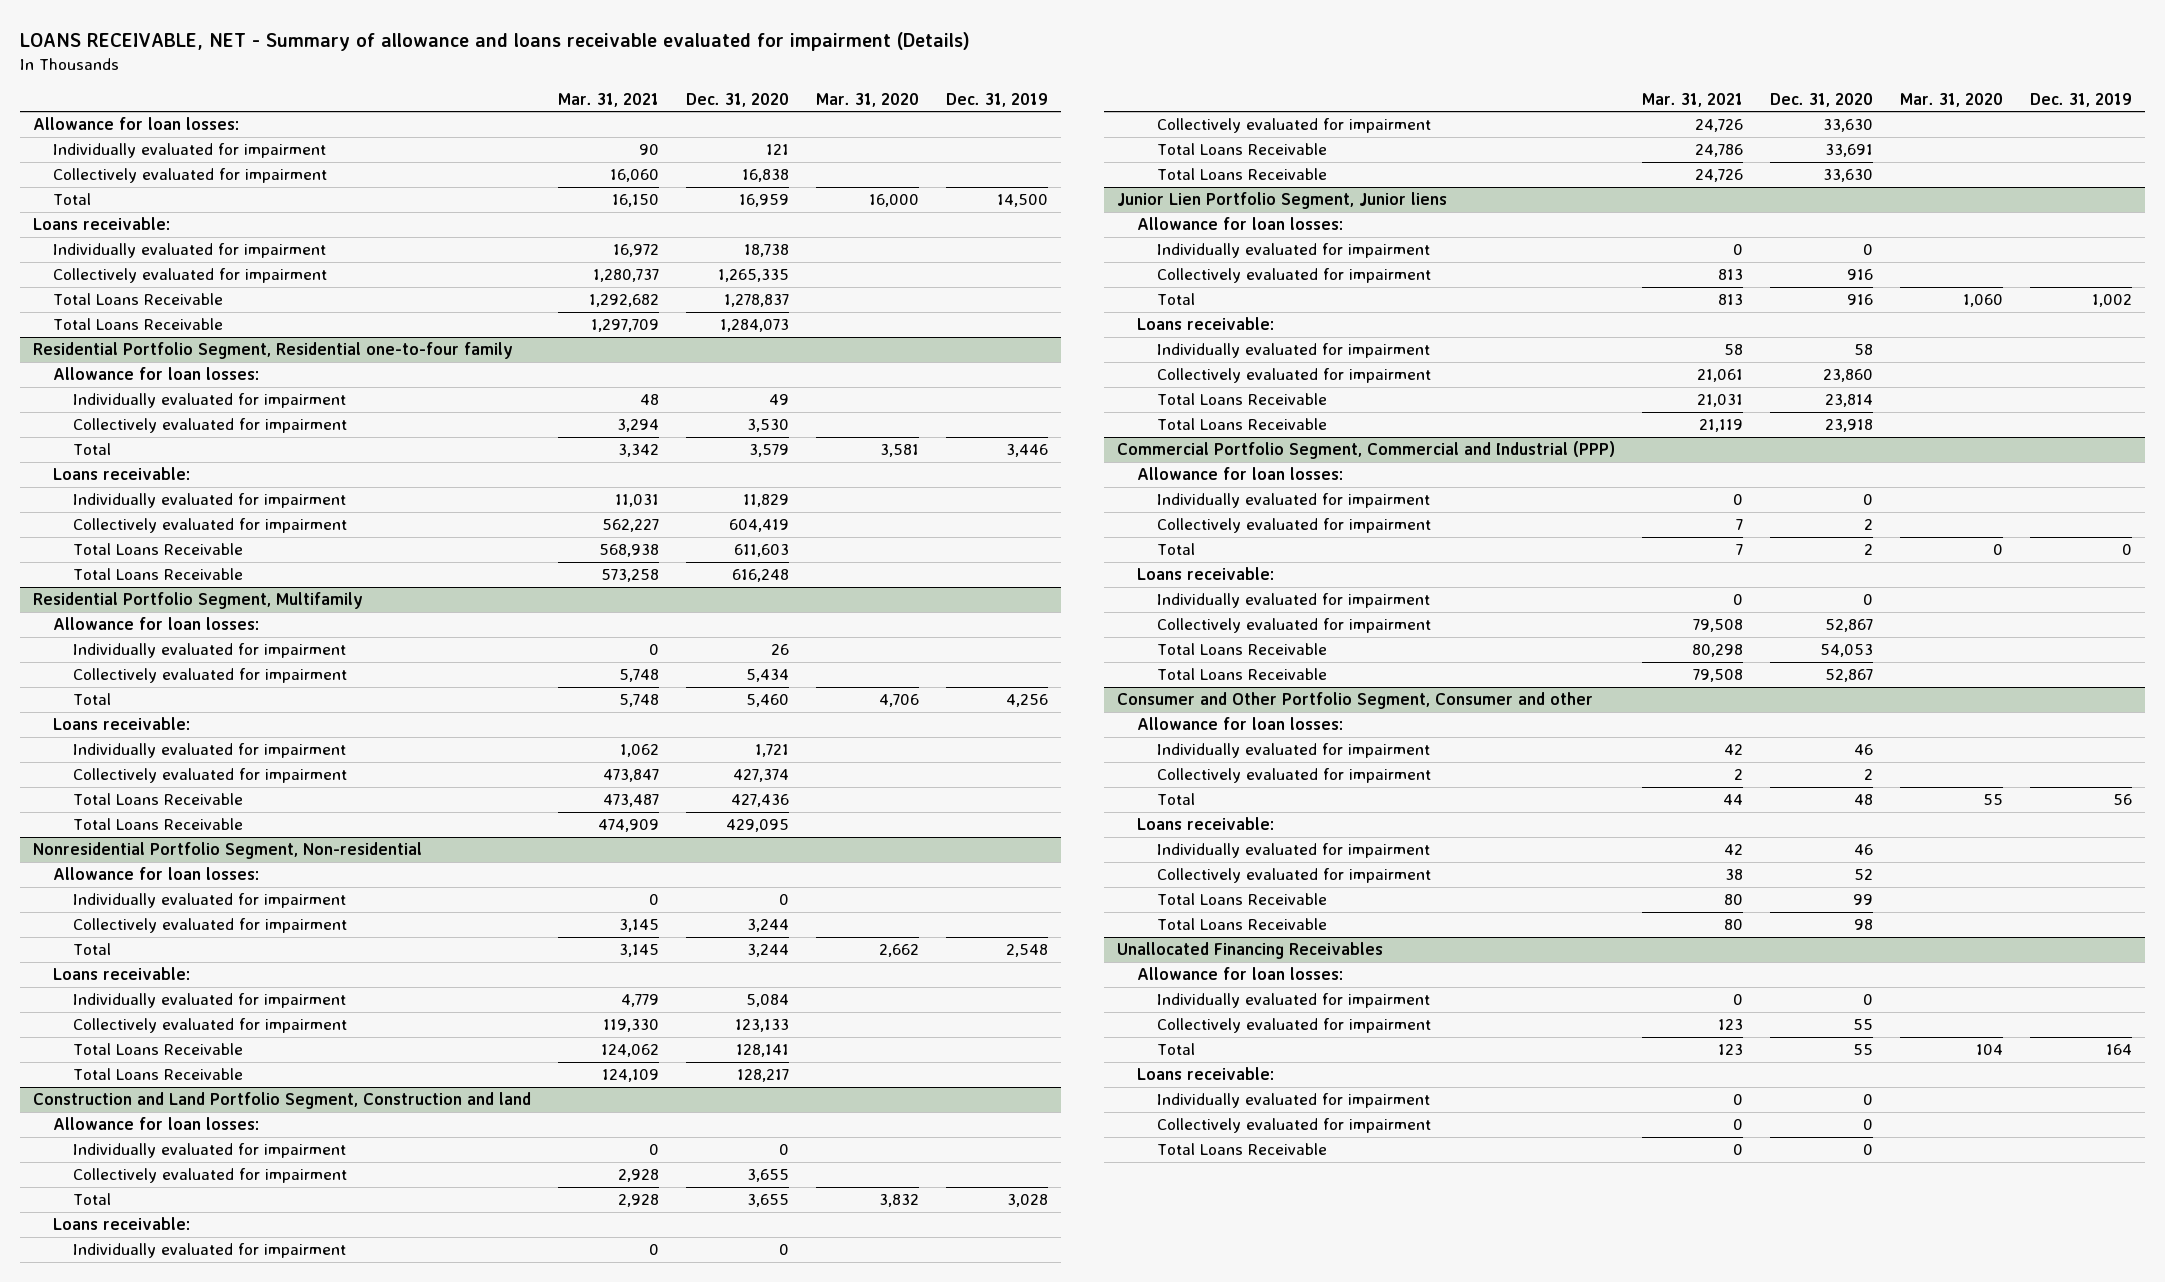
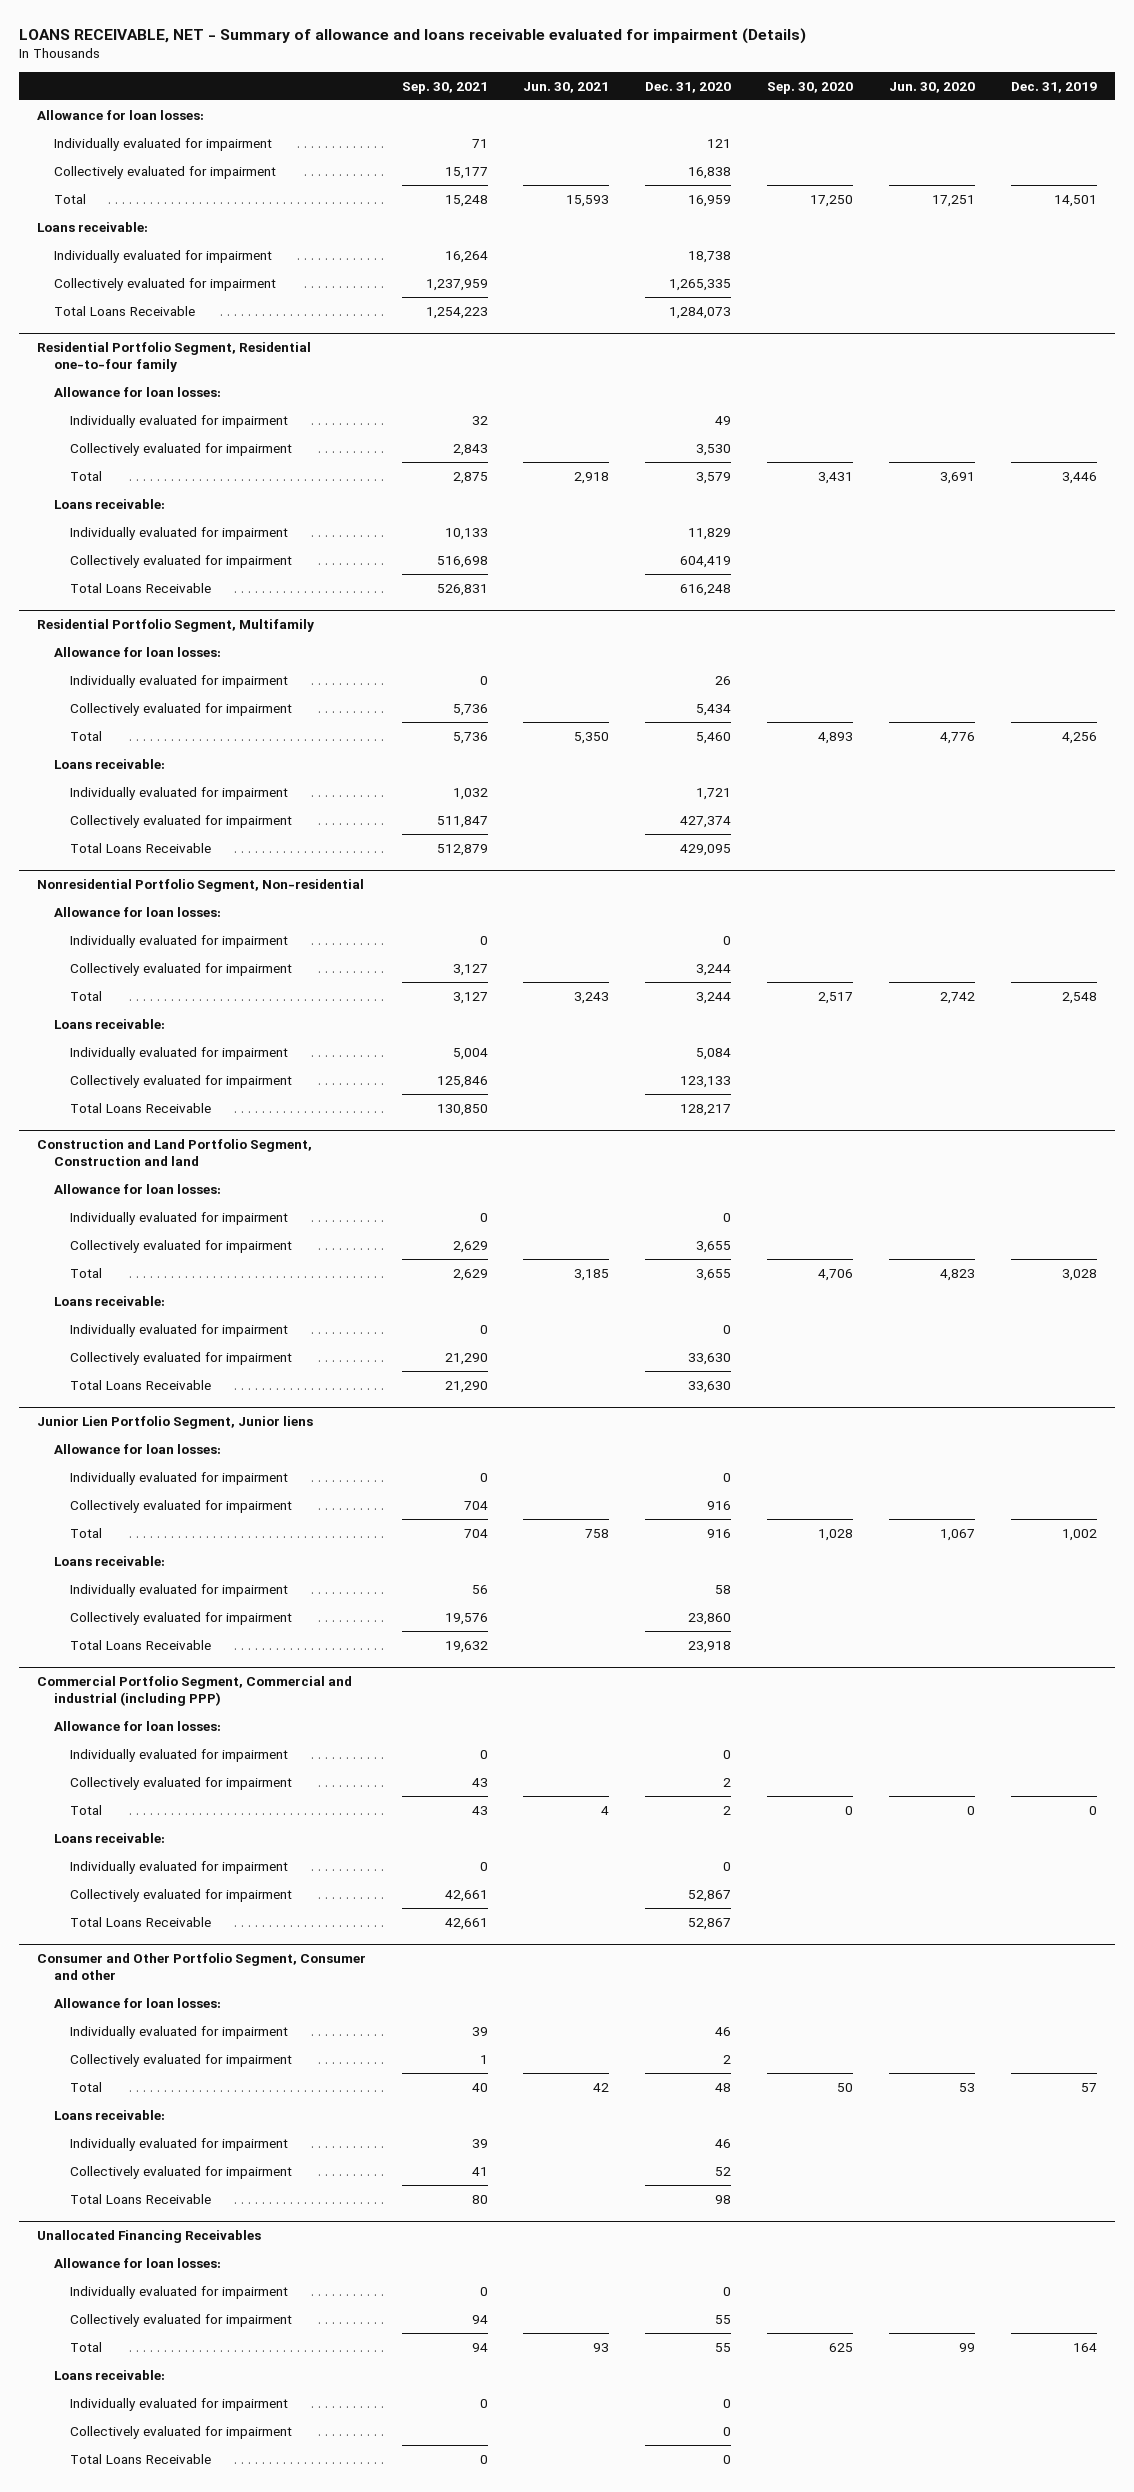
[558,92,660,107] Mar. 31, 2021 -> none
[815,92,919,107] Mar. 31, 2020 -> none
none -> [401,81,488,94] Sep. 30, 2021
none -> [523,81,610,93] Jun. 30, 2021
none -> [767,81,854,94] Sep. 30, 2020
none -> [888,81,975,93] Jun. 30, 2020
[996,194,1048,208] 14,500 -> [1053,194,1097,207] 14,501
[53,293,224,306] Total Loans Receivable -> none
[72,543,243,556] Total Loans Receivable -> none
[72,793,243,806] Total Loans Receivable -> none
[72,1043,243,1056] Total Loans Receivable -> none
[1156,143,1327,156] Total Loans Receivable -> none
[1156,393,1327,406] Total Loans Receivable -> none
[1117,441,1616,460] Commercial Portfolio Segment, Commercial and Industrial (PPP) -> [36,1676,352,1707] Commercial Portfolio Segment, Commercial and industrial (including PPP)
[1156,643,1327,656] Total Loans Receivable -> none
[2112,794,2132,806] 56 -> [1080,2082,1097,2092] 57
[1156,893,1327,906] Total Loans Receivable -> none

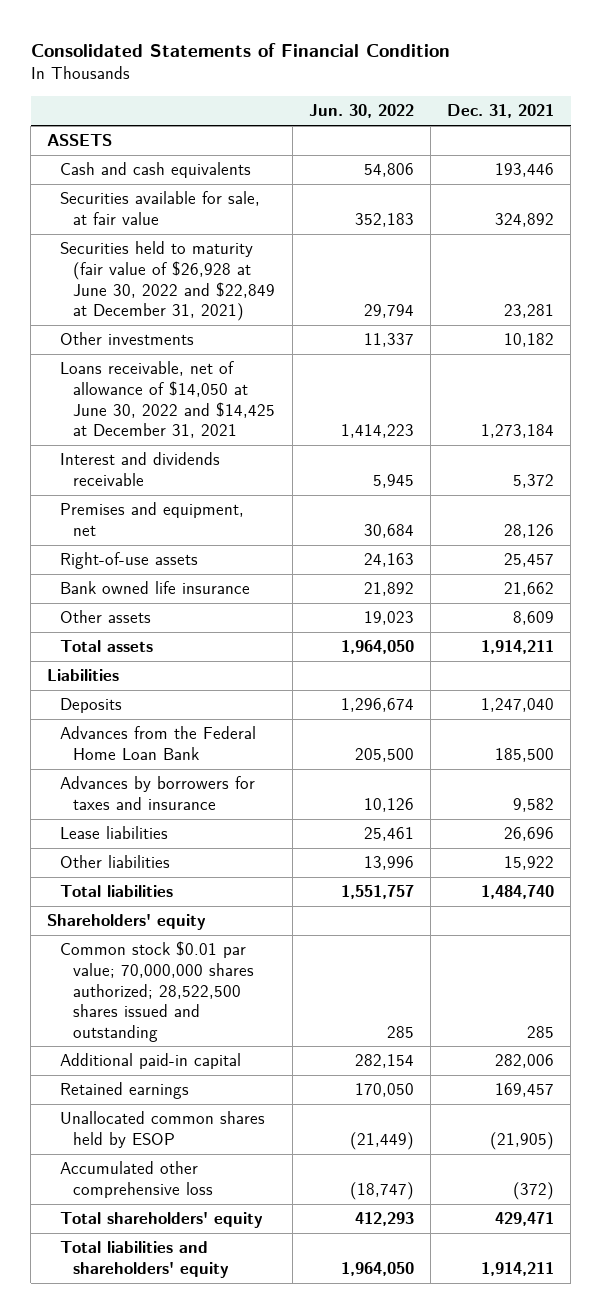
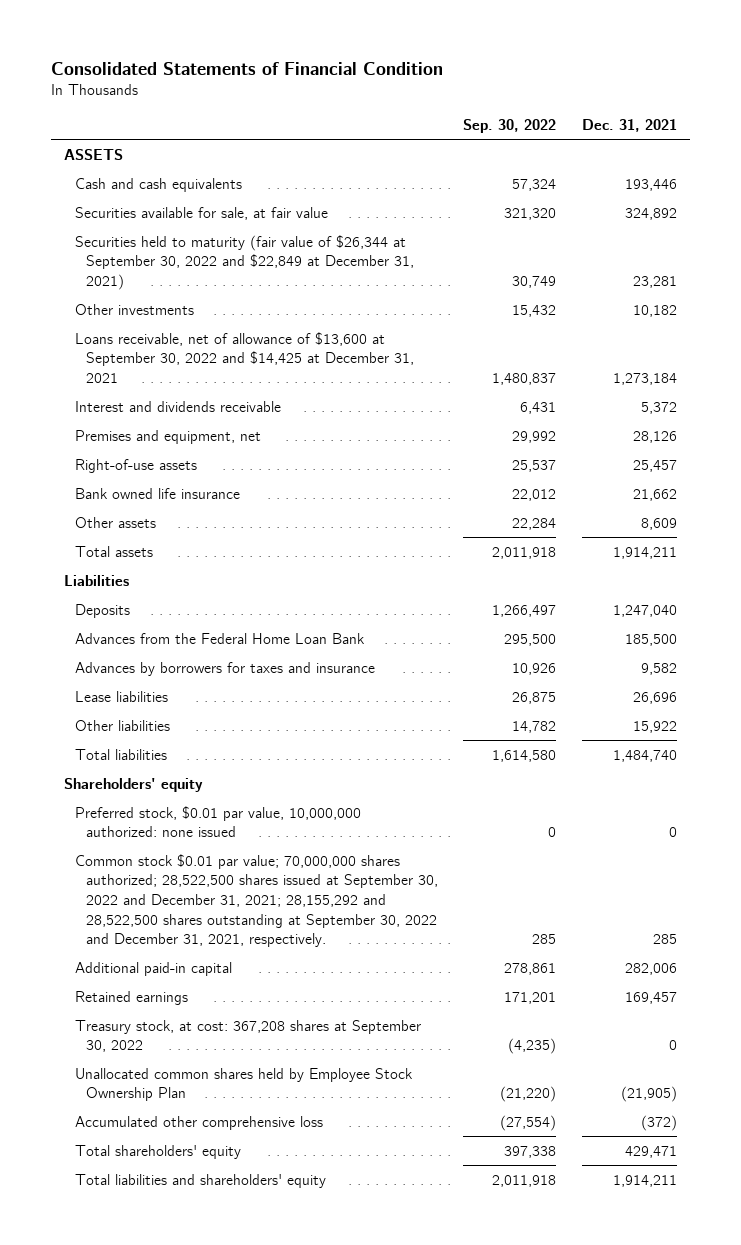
[308,104,414,119] Jun. 30, 2022 -> none
none -> [463,119,557,134] Sep. 30, 2022
[60,241,276,322] Securities held to maturity (fair value of $26,928 at June 30, 2022 and $22,849 at December 31, 2021) -> [74,234,414,290] Securities held to maturity (fair value of $26,344 at September 30, 2022 and $22,849 at December 31, 2021)
[60,361,276,439] Loans receivable, net of allowance of $14,050 at June 30, 2022 and $14,425 at December 31, 2021 -> [74,331,414,383] Loans receivable, net of allowance of $13,600 at September 30, 2022 and $14,425 at December 31, 2021
none -> [74,805,361,838] Preferred stock, $0.01 par value, 10,000,000 authorized: none issued
[60,941,255,1042] Common stock $0.01 par value; 70,000,000 shares authorized; 28,522,500 shares issued and outstanding -> [74,853,438,948] Common stock $0.01 par value; 70,000,000 shares authorized; 28,522,500 shares issued at September 30, 2022 and December 31, 2021; 28,155,292 and 28,522,500 shares outstanding at September 30, 2022 and December 31, 2021, respectively.
none -> [74,1019,421,1053] Treasury stock, at cost: 367,208 shares at September 30, 2022
[60,1111,266,1148] Unallocated common shares held by ESOP -> [74,1067,413,1102] Unallocated common shares held by Employee Stock Ownership Plan

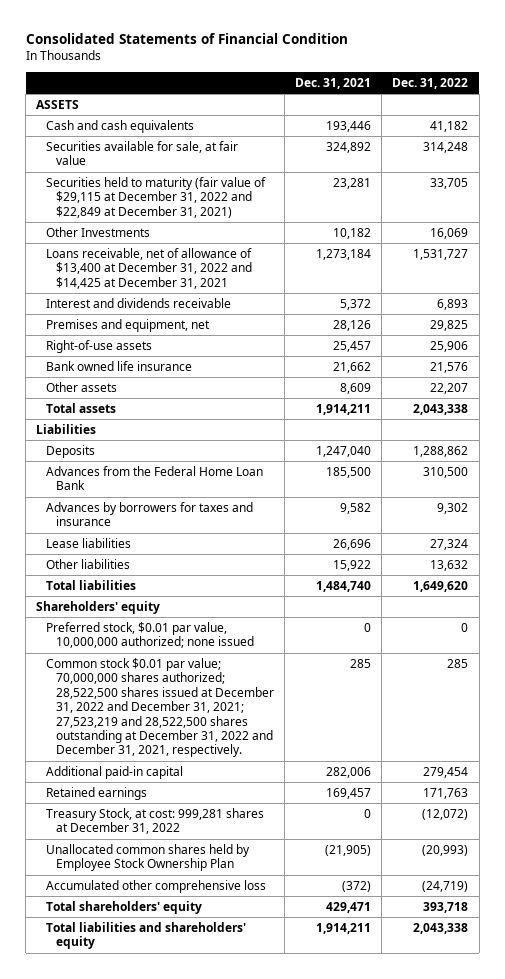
[463,119,557,134] Sep. 30, 2022 -> none
none -> [392,77,469,89] Dec. 31, 2022
[74,234,414,290] Securities held to maturity (fair value of $26,344 at September 30, 2022 and $22,849 at December 31, 2021) -> [46,176,267,218] Securities held to maturity (fair value of $29,115 at December 31, 2022 and $22,849 at December 31, 2021)
[74,303,194,315] Other investments -> [46,226,151,237] Other Investments
[74,331,414,383] Loans receivable, net of allowance of $13,600 at September 30, 2022 and $14,425 at December 31, 2021 -> [46,247,253,289] Loans receivable, net of allowance of $13,400 at December 31, 2022 and $14,425 at December 31, 2021
[74,805,361,838] Preferred stock, $0.01 par value, 10,000,000 authorized: none issued -> [46,621,254,649] Preferred stock, $0.01 par value, 10,000,000 authorized; none issued
[74,853,438,948] Common stock $0.01 par value; 70,000,000 shares authorized; 28,522,500 shares issued at September 30, 2022 and December 31, 2021; 28,155,292 and 28,522,500 shares outstanding at September 30, 2022 and December 31, 2021, respectively. -> [46,657,274,758] Common stock $0.01 par value; 70,000,000 shares authorized; 28,522,500 shares issued at December 31, 2022 and December 31, 2021; 27,523,219 and 28,522,500 shares outstanding at December 31, 2022 and December 31, 2021, respectively.
[74,1019,421,1053] Treasury stock, at cost: 367,208 shares at September 30, 2022 -> none
none -> [46,807,265,835] Treasury Stock, at cost: 999,281 shares at December 31, 2022

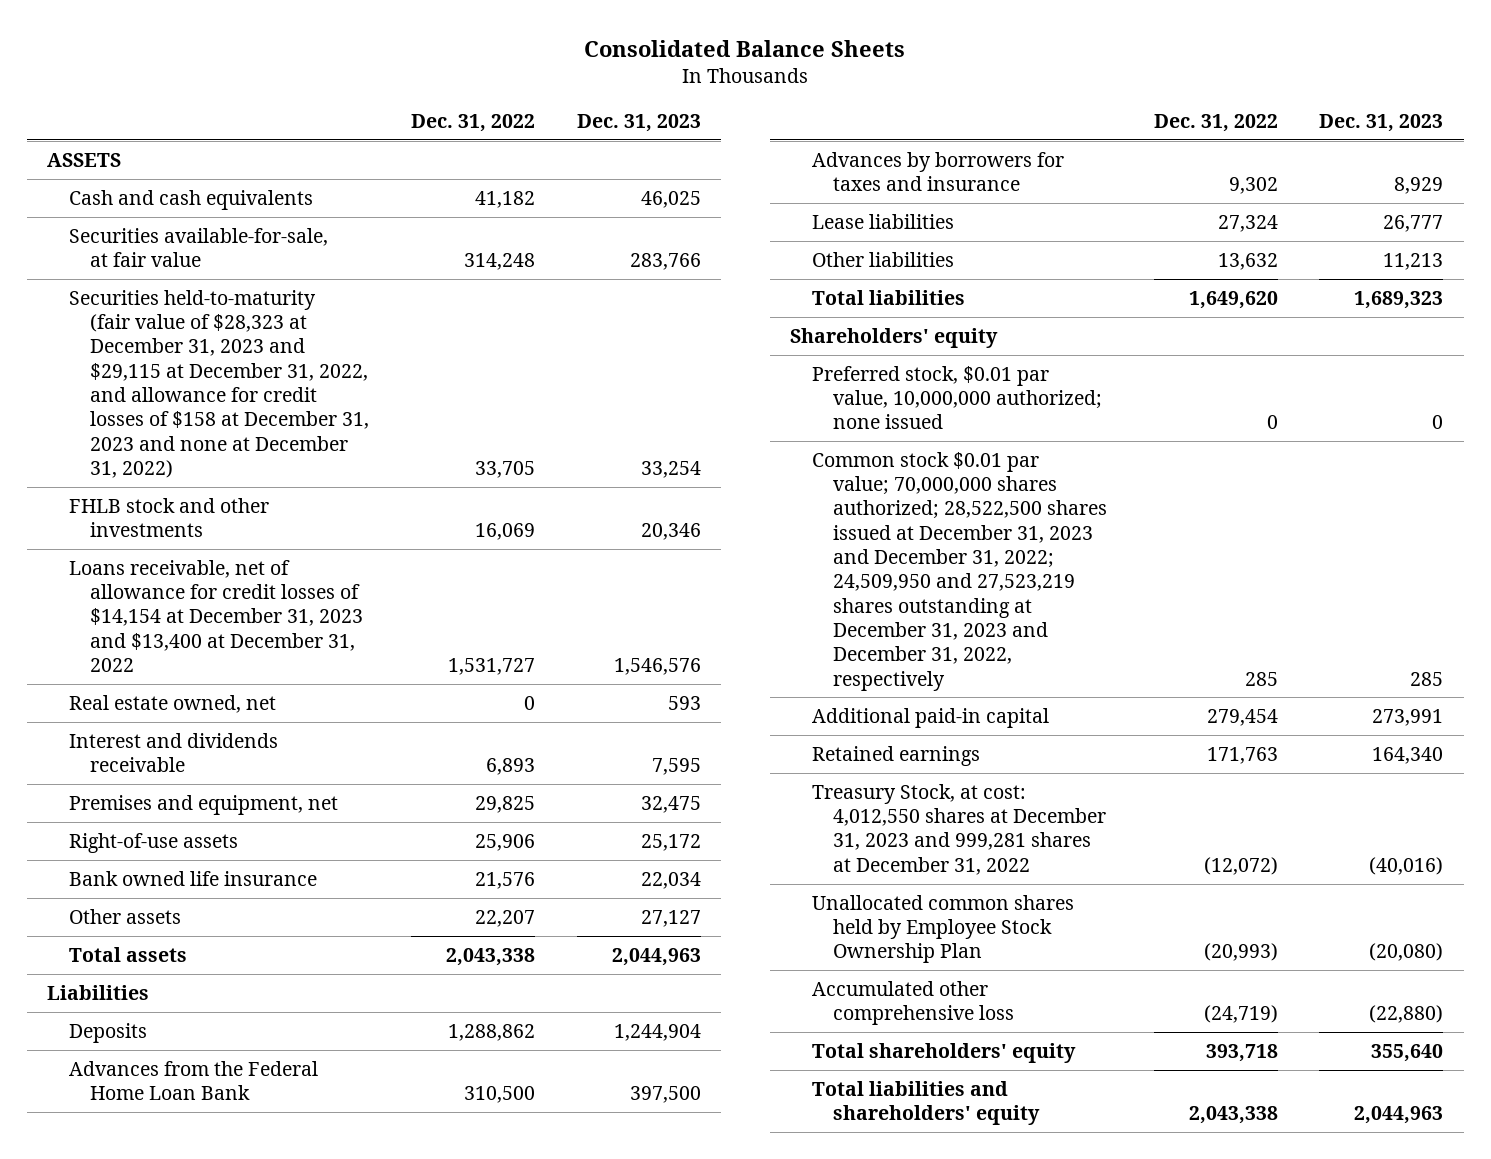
[25,33,348,45] Consolidated Statements of Financial Condition -> [584,39,906,57] Consolidated Balance Sheets
[295,77,372,89] Dec. 31, 2021 -> none
none -> [576,113,701,132] Dec. 31, 2023
[46,140,239,166] Securities available for sale, at fair value -> [68,227,328,268] Securities available-for-sale, at fair value
[46,176,267,218] Securities held to maturity (fair value of $29,115 at December 31, 2022 and $22,849 at December 31, 2021) -> [68,289,370,478] Securities held-to-maturity (fair value of $28,323 at December 31, 2023 and $29,115 at December 31, 2022, and allowance for credit losses of $158 at December 31, 2023 and none at December 31, 2022)
[46,226,151,237] Other Investments -> [68,497,269,538] FHLB stock and other investments
[46,247,253,289] Loans receivable, net of allowance of $13,400 at December 31, 2022 and $14,425 at December 31, 2021 -> [68,559,364,673] Loans receivable, net of allowance for credit losses of $14,154 at December 31, 2023 and $13,400 at December 31, 2022
none -> [68,694,276,713] Real estate owned, net
[46,657,274,758] Common stock $0.01 par value; 70,000,000 shares authorized; 28,522,500 shares issued at December 31, 2022 and December 31, 2021; 27,523,219 and 28,522,500 shares outstanding at December 31, 2022 and December 31, 2021, respectively. -> [811,451,1108,691] Common stock $0.01 par value; 70,000,000 shares authorized; 28,522,500 shares issued at December 31, 2023 and December 31, 2022; 24,509,950 and 27,523,219 shares outstanding at December 31, 2023 and December 31, 2022, respectively
[46,807,265,835] Treasury Stock, at cost: 999,281 shares at December 31, 2022 -> [811,783,1107,875] Treasury Stock, at cost: 4,012,550 shares at December 31, 2023 and 999,281 shares at December 31, 2022

